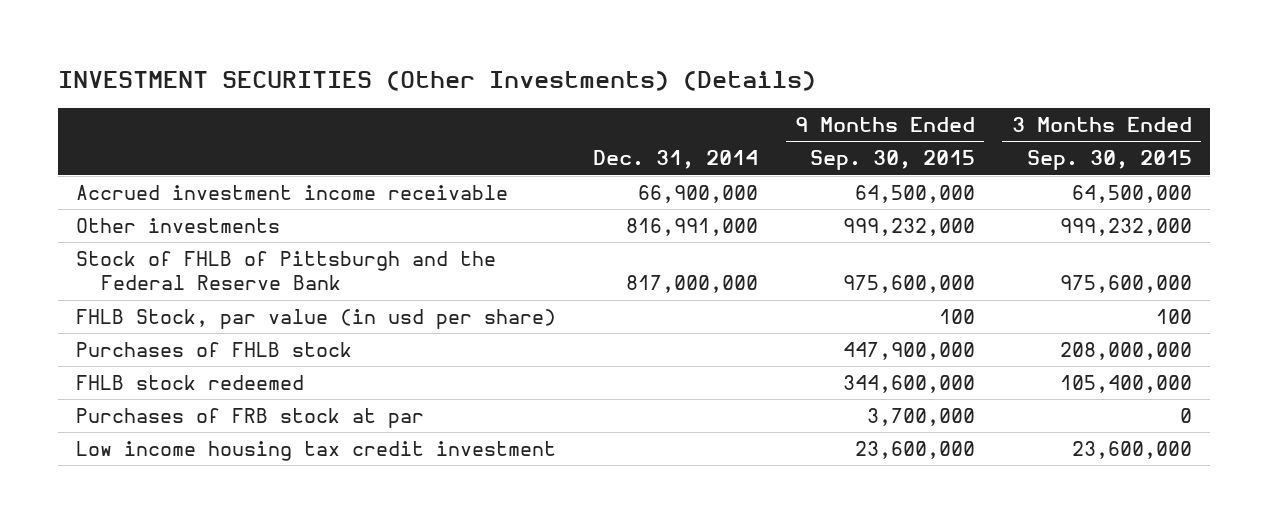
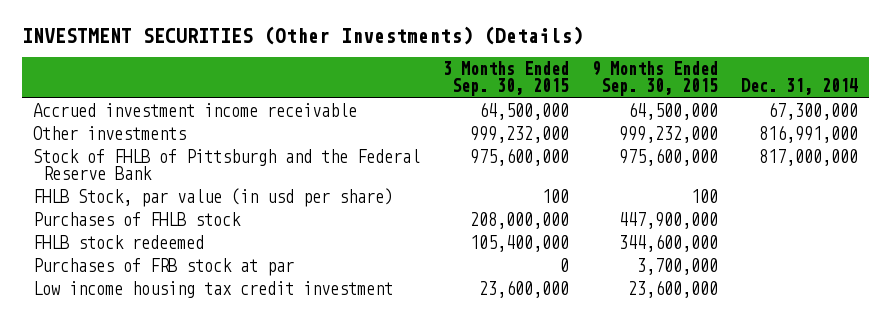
[638,185,759,204] 66,900,000 -> [767,101,858,120] 67,300,000

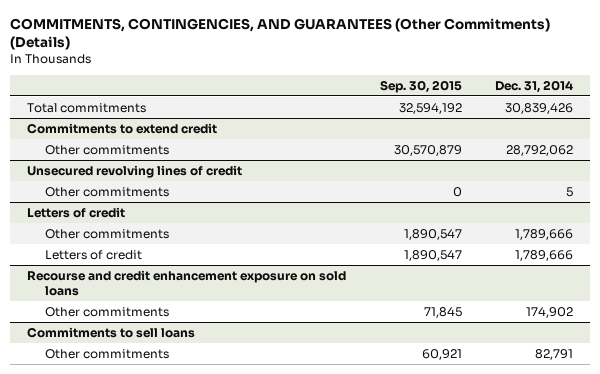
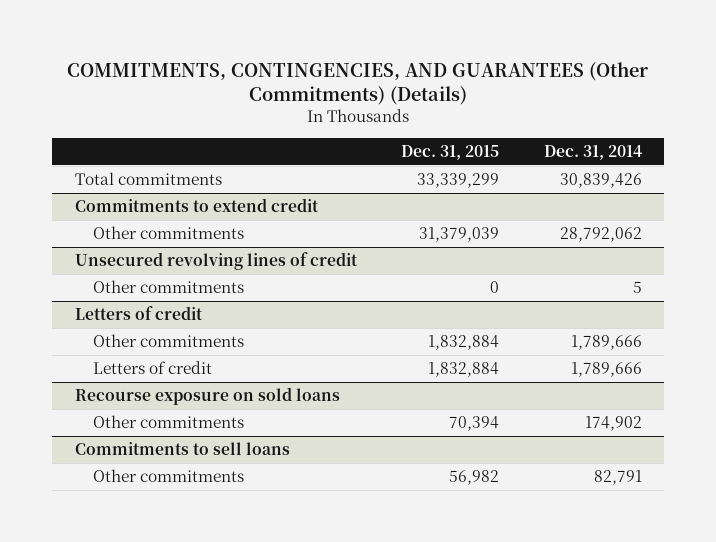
[379,79,462,93] Sep. 30, 2015 -> none
none -> [401,144,500,160] Dec. 31, 2015
[27,269,347,296] Recourse and credit enhancement exposure on sold loans -> [74,387,340,406] Recourse exposure on sold loans

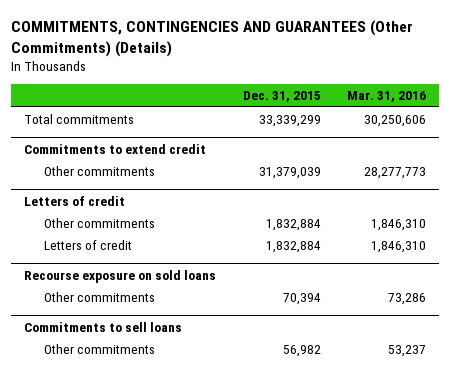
[67,61,649,105] COMMITMENTS, CONTINGENCIES, AND GUARANTEES (Other Commitments) (Details) -> [11,19,414,57] COMMITMENTS, CONTINGENCIES AND GUARANTEES (Other Commitments) (Details)
[543,144,642,160] Dec. 31, 2014 -> none
none -> [346,91,426,103] Mar. 31, 2016
[74,252,358,271] Unsecured revolving lines of credit -> none
[92,280,244,294] Other commitments -> none

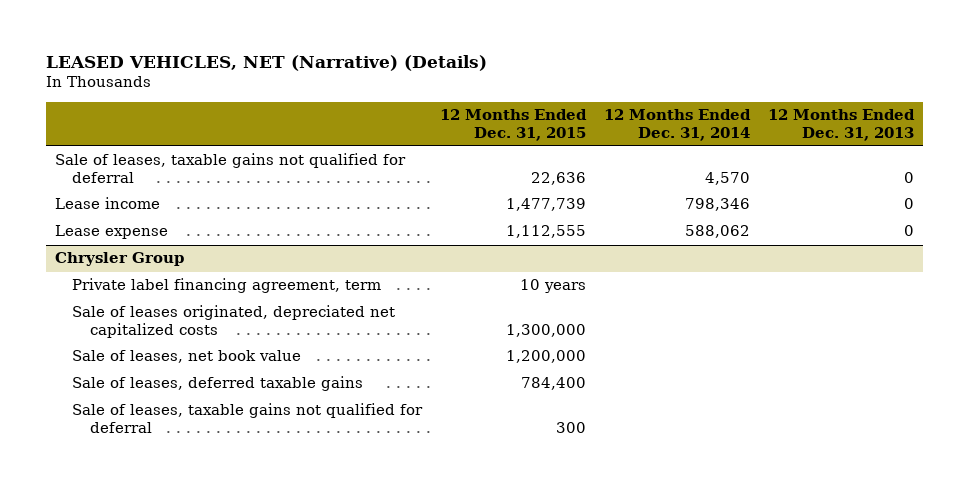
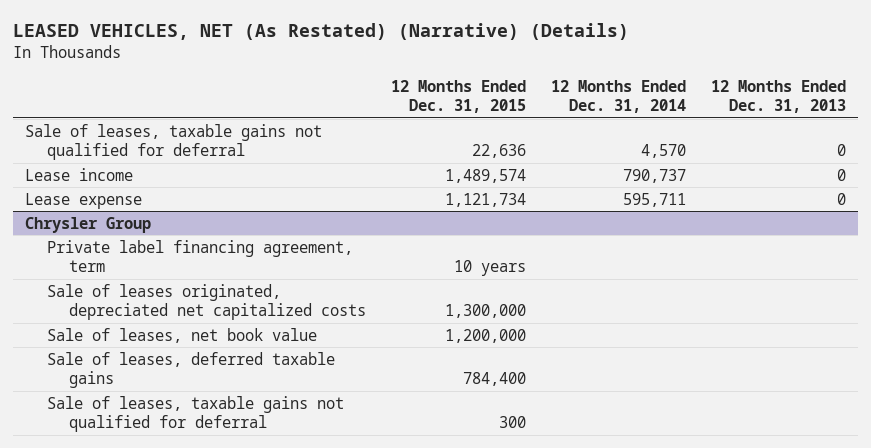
[45,55,487,72] LEASED VEHICLES, NET (Narrative) (Details) -> [12,23,629,41] LEASED VEHICLES, NET (As Restated) (Narrative) (Details)
[506,198,587,212] 1,477,739 -> [444,168,526,183] 1,489,574
[685,198,751,212] 798,346 -> [622,168,686,183] 790,737
[506,225,587,239] 1,112,555 -> [444,192,526,207] 1,121,734
[685,225,751,239] 588,062 -> [622,192,686,207] 595,711

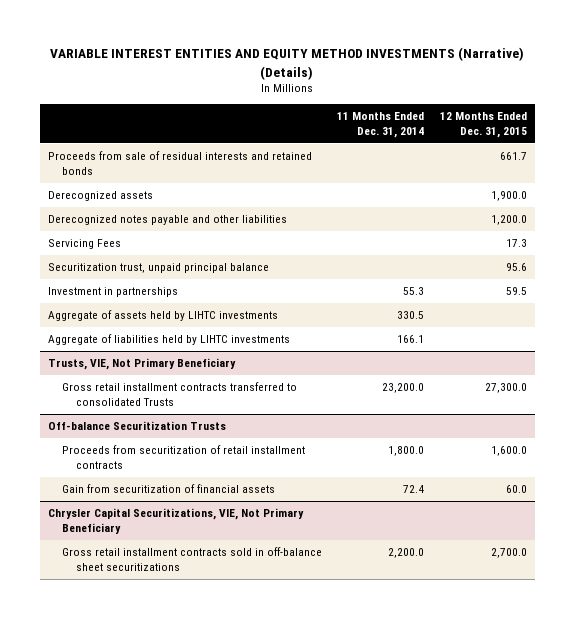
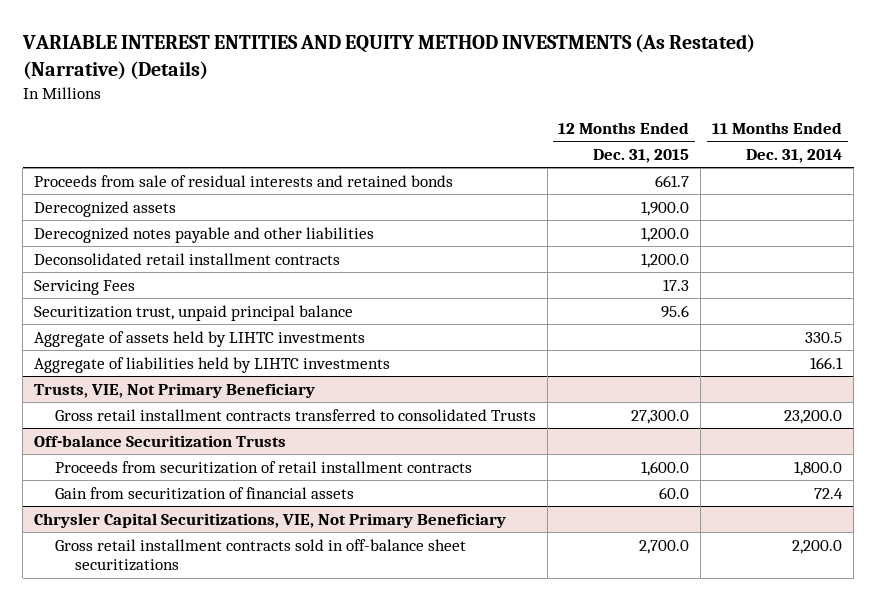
[50,47,525,80] VARIABLE INTEREST ENTITIES AND EQUITY METHOD INVESTMENTS (Narrative) (Details) -> [21,34,755,80] VARIABLE INTEREST ENTITIES AND EQUITY METHOD INVESTMENTS (As Restated) (Narrative) (Details)
none -> [34,252,341,265] Deconsolidated retail installment contracts
[47,287,178,298] Investment in partnerships -> none

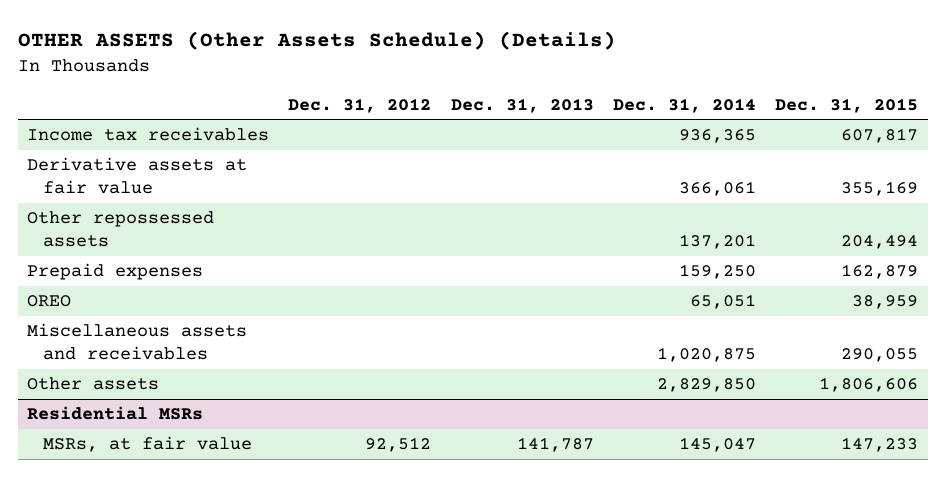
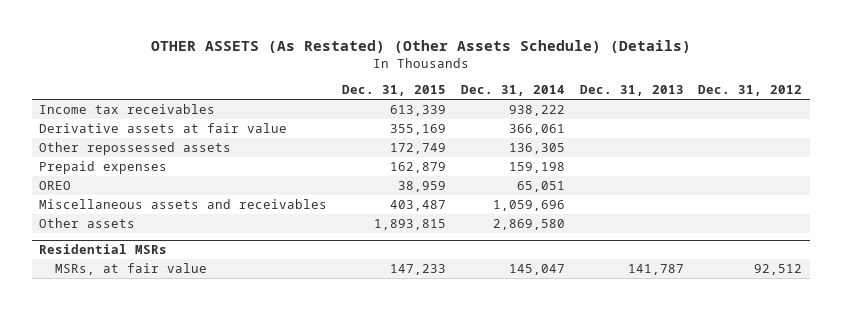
[17,31,616,51] OTHER ASSETS (Other Assets Schedule) (Details) -> [150,40,691,54] OTHER ASSETS (As Restated) (Other Assets Schedule) (Details)
[679,129,757,144] 936,365 -> [508,104,565,116] 938,222
[841,128,919,144] 607,817 -> [390,104,447,116] 613,339
[679,234,757,250] 137,201 -> [508,142,565,154] 136,305
[841,235,919,250] 204,494 -> [390,142,447,154] 172,749
[679,264,757,280] 159,250 -> [508,161,565,173] 159,198
[657,347,757,363] 1,020,875 -> [492,199,565,211] 1,059,696
[841,348,919,363] 290,055 -> [390,199,447,211] 403,487
[657,378,757,393] 2,829,850 -> [492,218,565,230] 2,869,580
[819,377,919,393] 1,806,606 -> [374,218,447,230] 1,893,815

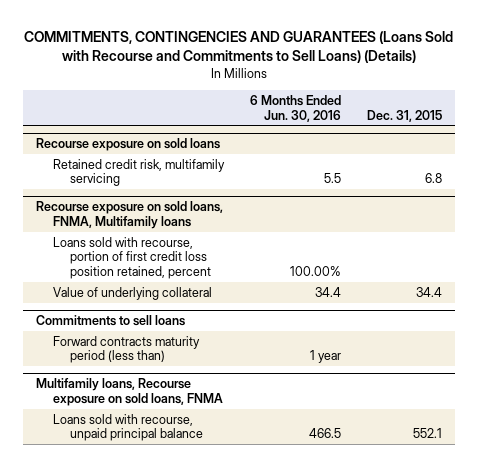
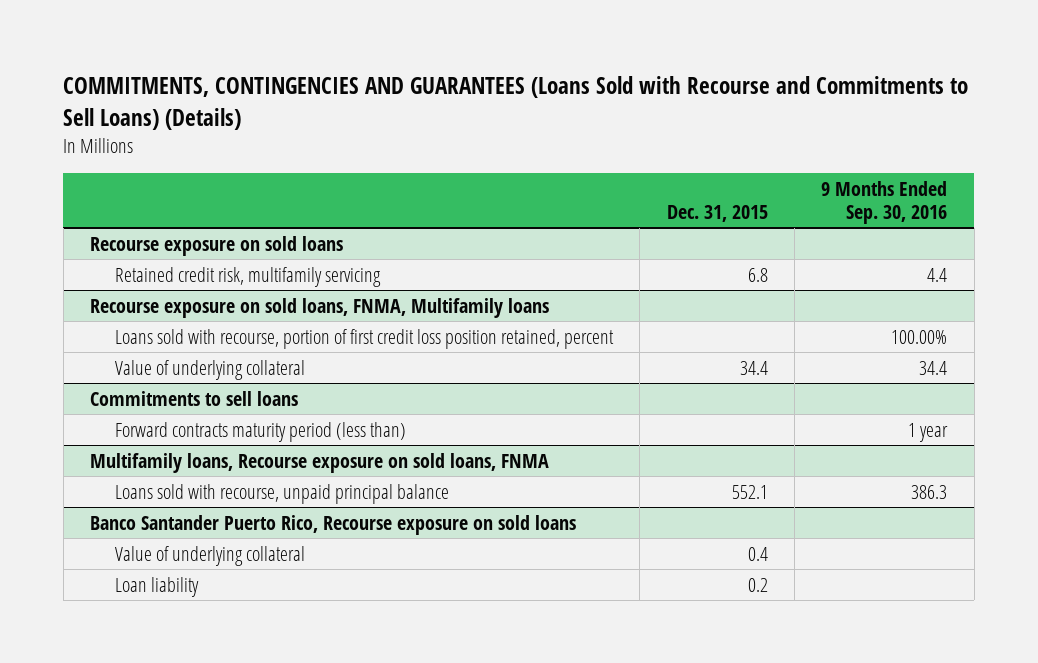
[250,95,342,122] 6 Months Ended Jun. 30, 2016 -> none
none -> [821,180,948,225] 9 Months Ended Sep. 30, 2016
none -> [90,514,577,535] Banco Santander Puerto Rico, Recourse exposure on sold loans
none -> [114,545,305,566] Value of underlying collateral
none -> [114,576,199,597] Loan liability

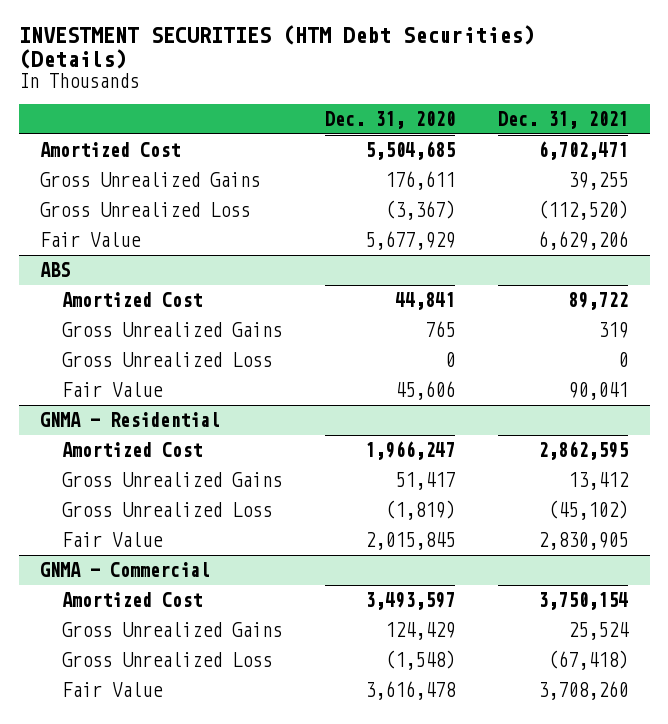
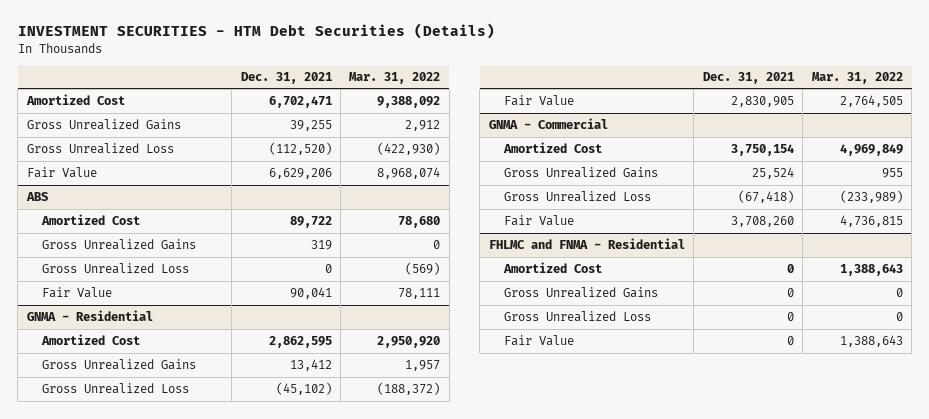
[18,24,535,70] INVESTMENT SECURITIES (HTM Debt Securities) (Details) -> [17,23,495,40] INVESTMENT SECURITIES - HTM Debt Securities (Details)
[325,110,456,129] Dec. 31, 2020 -> none
none -> [349,71,441,84] Mar. 31, 2022
none -> [488,238,685,250] FHLMC and FNMA - Residential
none -> [502,262,602,274] Amortized Cost
none -> [503,287,658,299] Gross Unrealized Gains
none -> [503,311,651,323] Gross Unrealized Loss
none -> [503,335,574,347] Fair Value

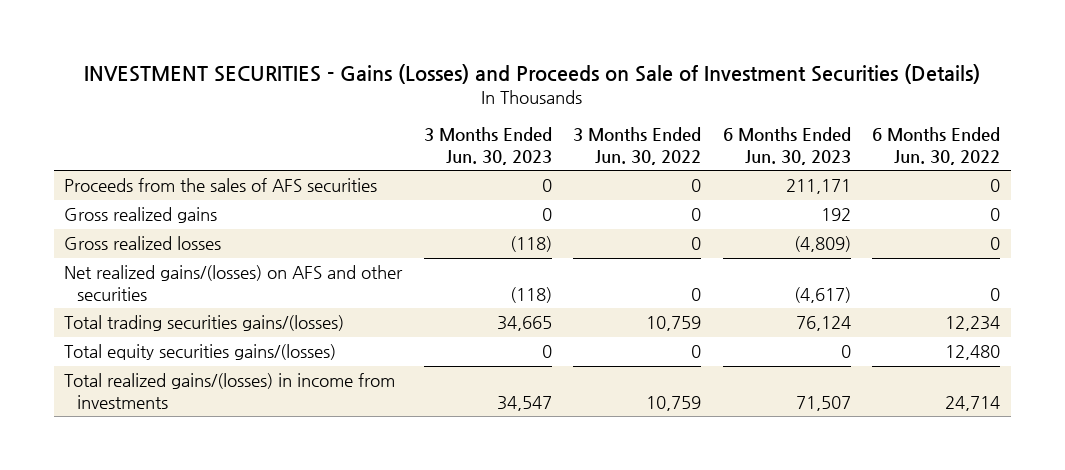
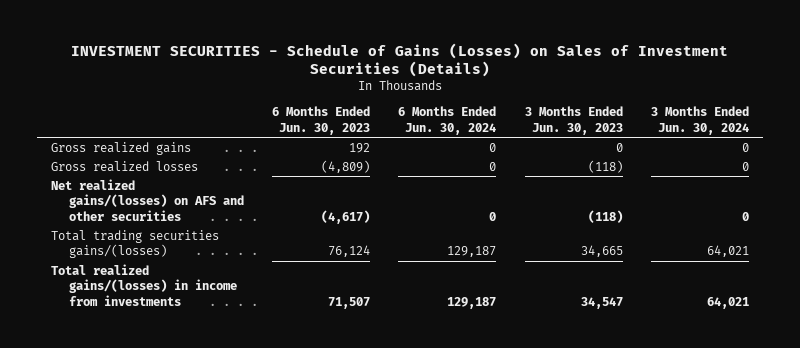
[84,64,981,85] INVESTMENT SECURITIES - Gains (Losses) and Proceeds on Sale of Investment Securities (Details) -> [71,42,729,78] INVESTMENT SECURITIES - Schedule of Gains (Losses) on Sales of Investment Securities (Details)
[573,127,702,165] 3 Months Ended Jun. 30, 2022 -> none
[872,127,1001,165] 6 Months Ended Jun. 30, 2022 -> none
none -> [398,106,497,135] 6 Months Ended Jun. 30, 2024
none -> [650,106,749,135] 3 Months Ended Jun. 30, 2024
[64,178,378,193] Proceeds from the sales of AFS securities -> none
[64,344,337,361] Total equity securities gains/(losses) -> none

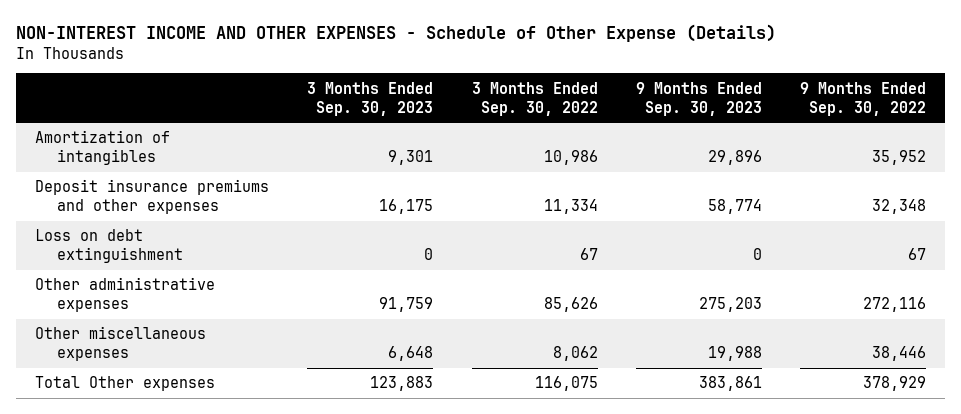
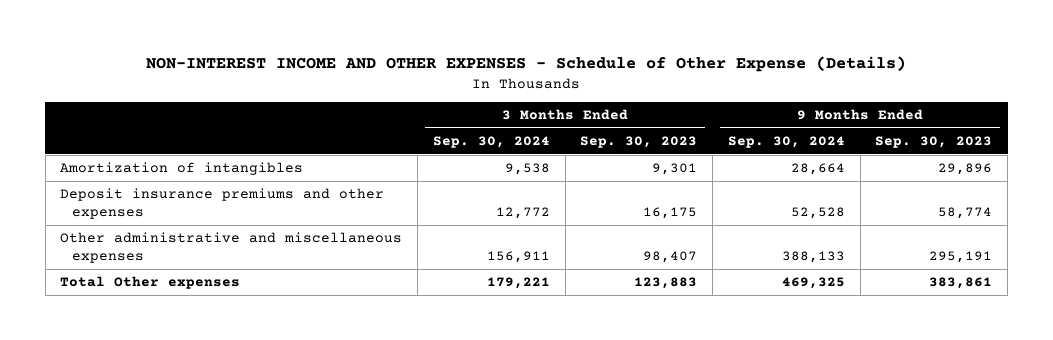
[471,81,598,116] 3 Months Ended Sep. 30, 2022 -> none
[800,81,927,116] 9 Months Ended Sep. 30, 2022 -> none
none -> [432,135,550,148] Sep. 30, 2024
none -> [727,135,845,148] Sep. 30, 2024
[34,229,184,264] Loss on debt extinguishment -> none
[34,326,206,362] Other miscellaneous expenses -> none
[34,277,215,313] Other administrative expenses -> [60,232,403,264] Other administrative and miscellaneous expenses
[379,297,434,313] 91,759 -> [643,251,698,264] 98,407
[698,297,762,313] 275,203 -> [929,251,993,264] 295,191

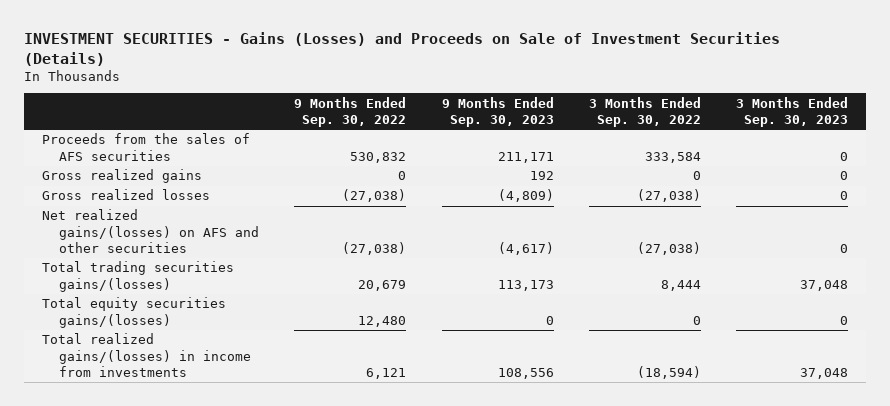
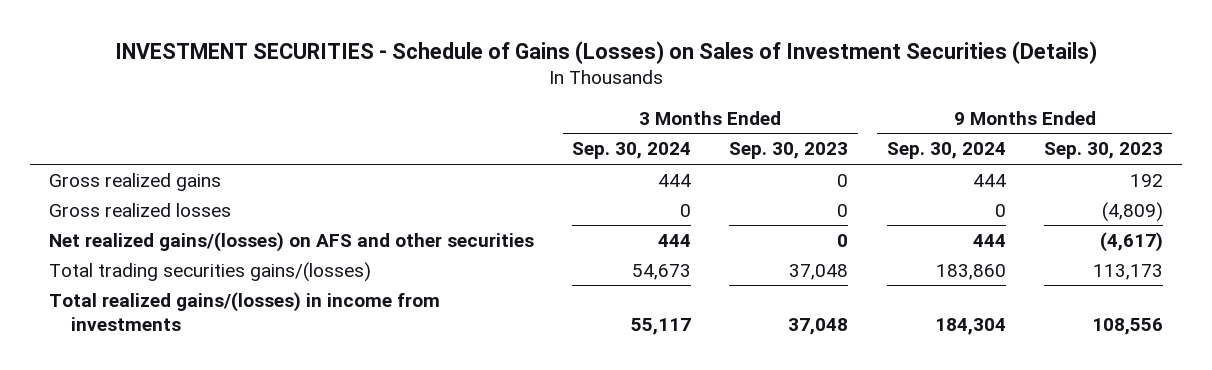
[24,31,781,66] INVESTMENT SECURITIES - Gains (Losses) and Proceeds on Sale of Investment Securities (Details) -> [114,40,1097,64] INVESTMENT SECURITIES - Schedule of Gains (Losses) on Sales of Investment Securities (Details)
[294,96,407,128] 9 Months Ended Sep. 30, 2022 -> none
[588,96,701,128] 3 Months Ended Sep. 30, 2022 -> none
none -> [572,142,692,160] Sep. 30, 2024
none -> [886,142,1006,160] Sep. 30, 2024
[41,133,250,161] Proceeds from the sales of AFS securities -> none
[41,297,226,328] Total equity securities gains/(losses) -> none

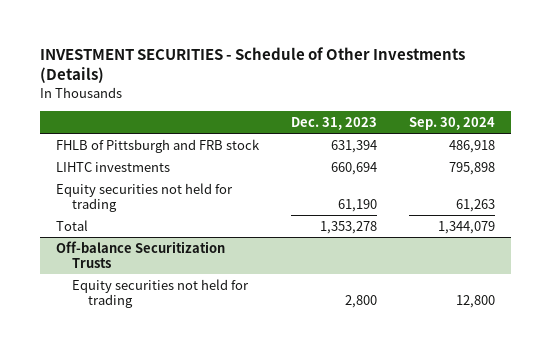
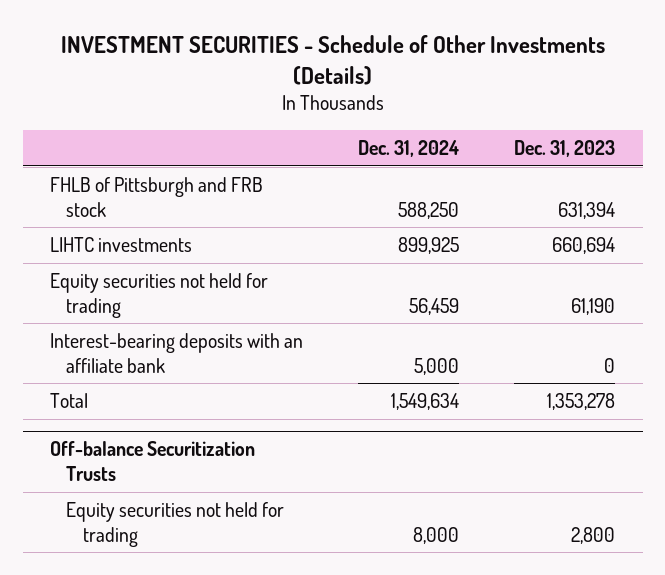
[409,116,496,130] Sep. 30, 2024 -> none
none -> [358,140,460,158] Dec. 31, 2024
none -> [50,332,304,373] Interest-bearing deposits with an affiliate bank

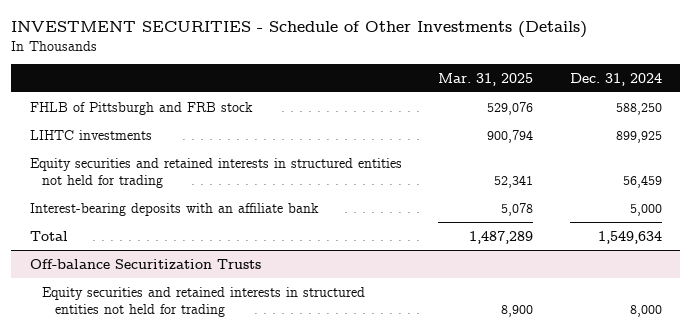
[514,140,616,158] Dec. 31, 2023 -> none
none -> [438,72,534,86] Mar. 31, 2025
[50,272,269,318] Equity securities not held for trading -> [29,157,402,188] Equity securities and retained interests in structured entities not held for trading
[66,501,285,547] Equity securities not held for trading -> [42,286,366,317] Equity securities and retained interests in structured entities not held for trading

